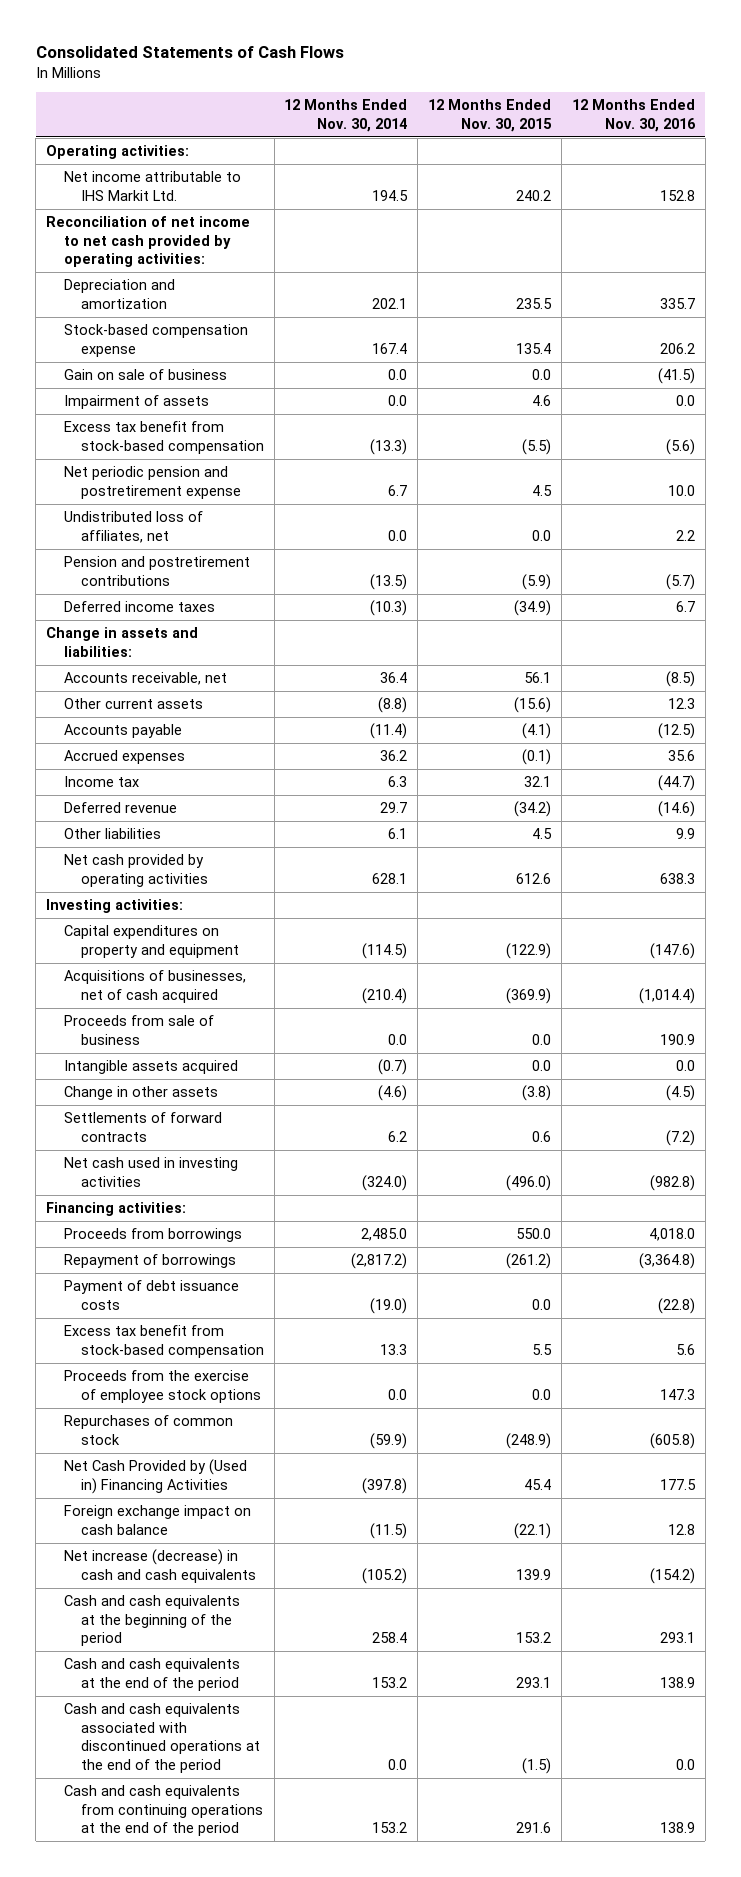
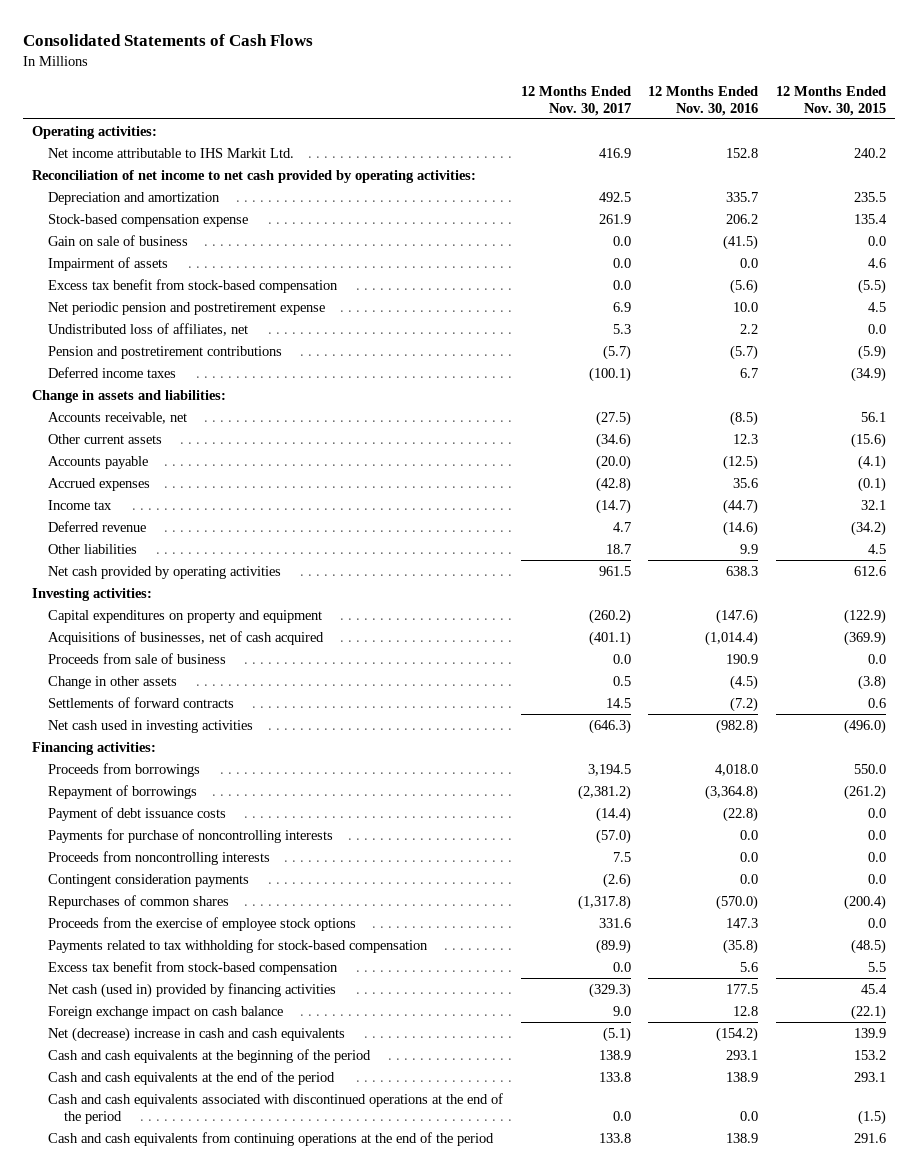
[284,99,408,132] 12 Months Ended Nov. 30, 2014 -> none
none -> [520,85,631,116] 12 Months Ended Nov. 30, 2017
[63,1060,238,1075] Intangible assets acquired -> none
none -> [47,828,333,843] Payments for purchase of noncontrolling interests
none -> [47,850,270,865] Proceeds from noncontrolling interests
none -> [47,873,249,887] Contingent consideration payments
none -> [47,894,229,909] Repurchases of common shares
[63,1415,233,1445] Repurchases of common stock -> none
none -> [47,938,428,953] Payments related to tax withholding for stock-based compensation
[63,1325,264,1358] Excess tax benefit from stock-based compensation -> [47,960,338,975] Excess tax benefit from stock-based compensation
[63,1459,247,1494] Net Cash Provided by (Used in) Financing Activities -> [47,982,336,998] Net cash (used in) provided by financing activities
[63,1549,256,1583] Net increase (decrease) in cash and cash equivalents -> [47,1026,345,1042] Net (decrease) increase in cash and cash equivalents

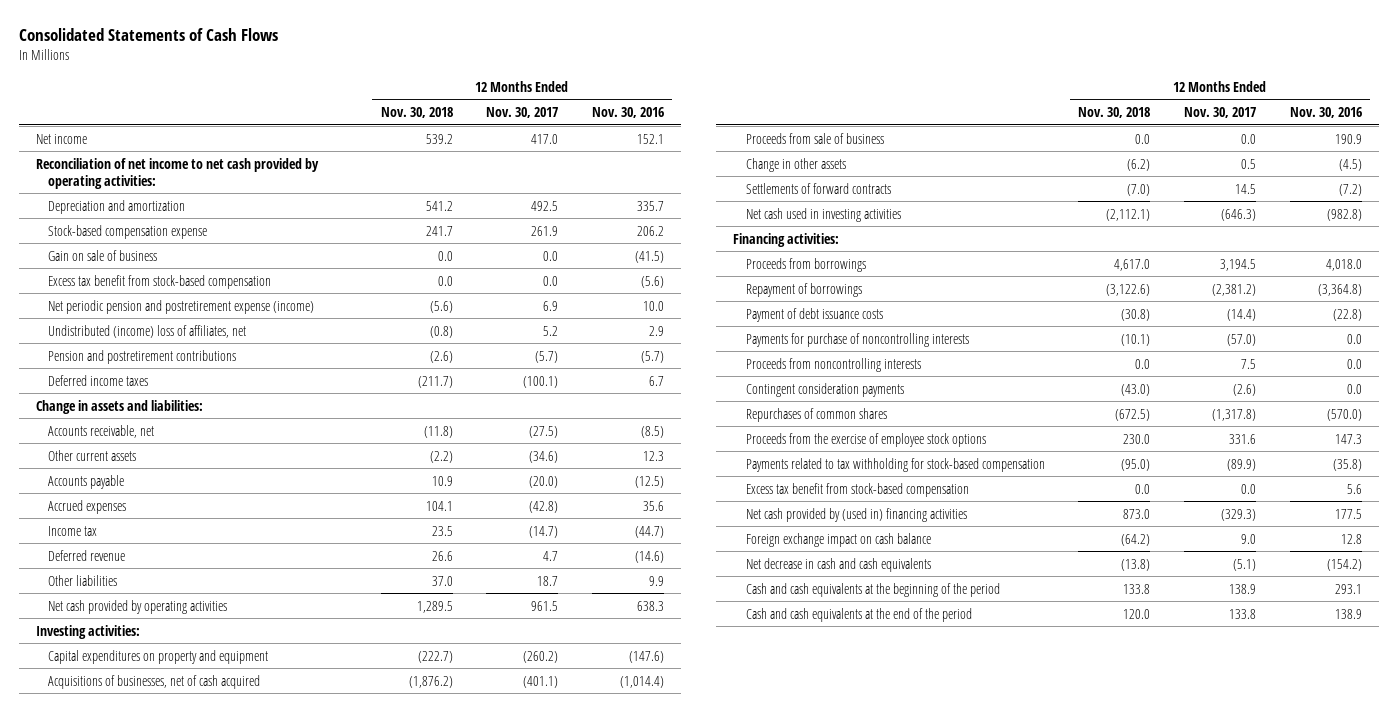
[776,85,887,116] 12 Months Ended Nov. 30, 2015 -> none
none -> [380,107,453,119] Nov. 30, 2018
[32,125,158,139] Operating activities: -> none
[47,147,294,158] Net income attributable to IHS Markit Ltd. -> none
none -> [35,133,87,144] Net income
[47,256,168,271] Impairment of assets -> none
[47,301,325,315] Net periodic pension and postretirement expense -> [47,299,314,314] Net periodic pension and postretirement expense (income)
[47,322,248,336] Undistributed loss of affiliates, net -> [47,324,246,338] Undistributed (income) loss of affiliates, net
[612,323,631,334] 5.3 -> [543,325,559,336] 5.2
[740,323,759,334] 2.2 -> [649,325,665,336] 2.9
[47,982,336,998] Net cash (used in) provided by financing activities -> [745,507,967,522] Net cash provided by (used in) financing activities
[47,1026,345,1042] Net (decrease) increase in cash and cash equivalents -> [745,557,931,572] Net decrease in cash and cash equivalents
[47,1092,503,1124] Cash and cash equivalents associated with discontinued operations at the end of the period -> none
[47,1131,494,1146] Cash and cash equivalents from continuing operations at the end of the period -> none

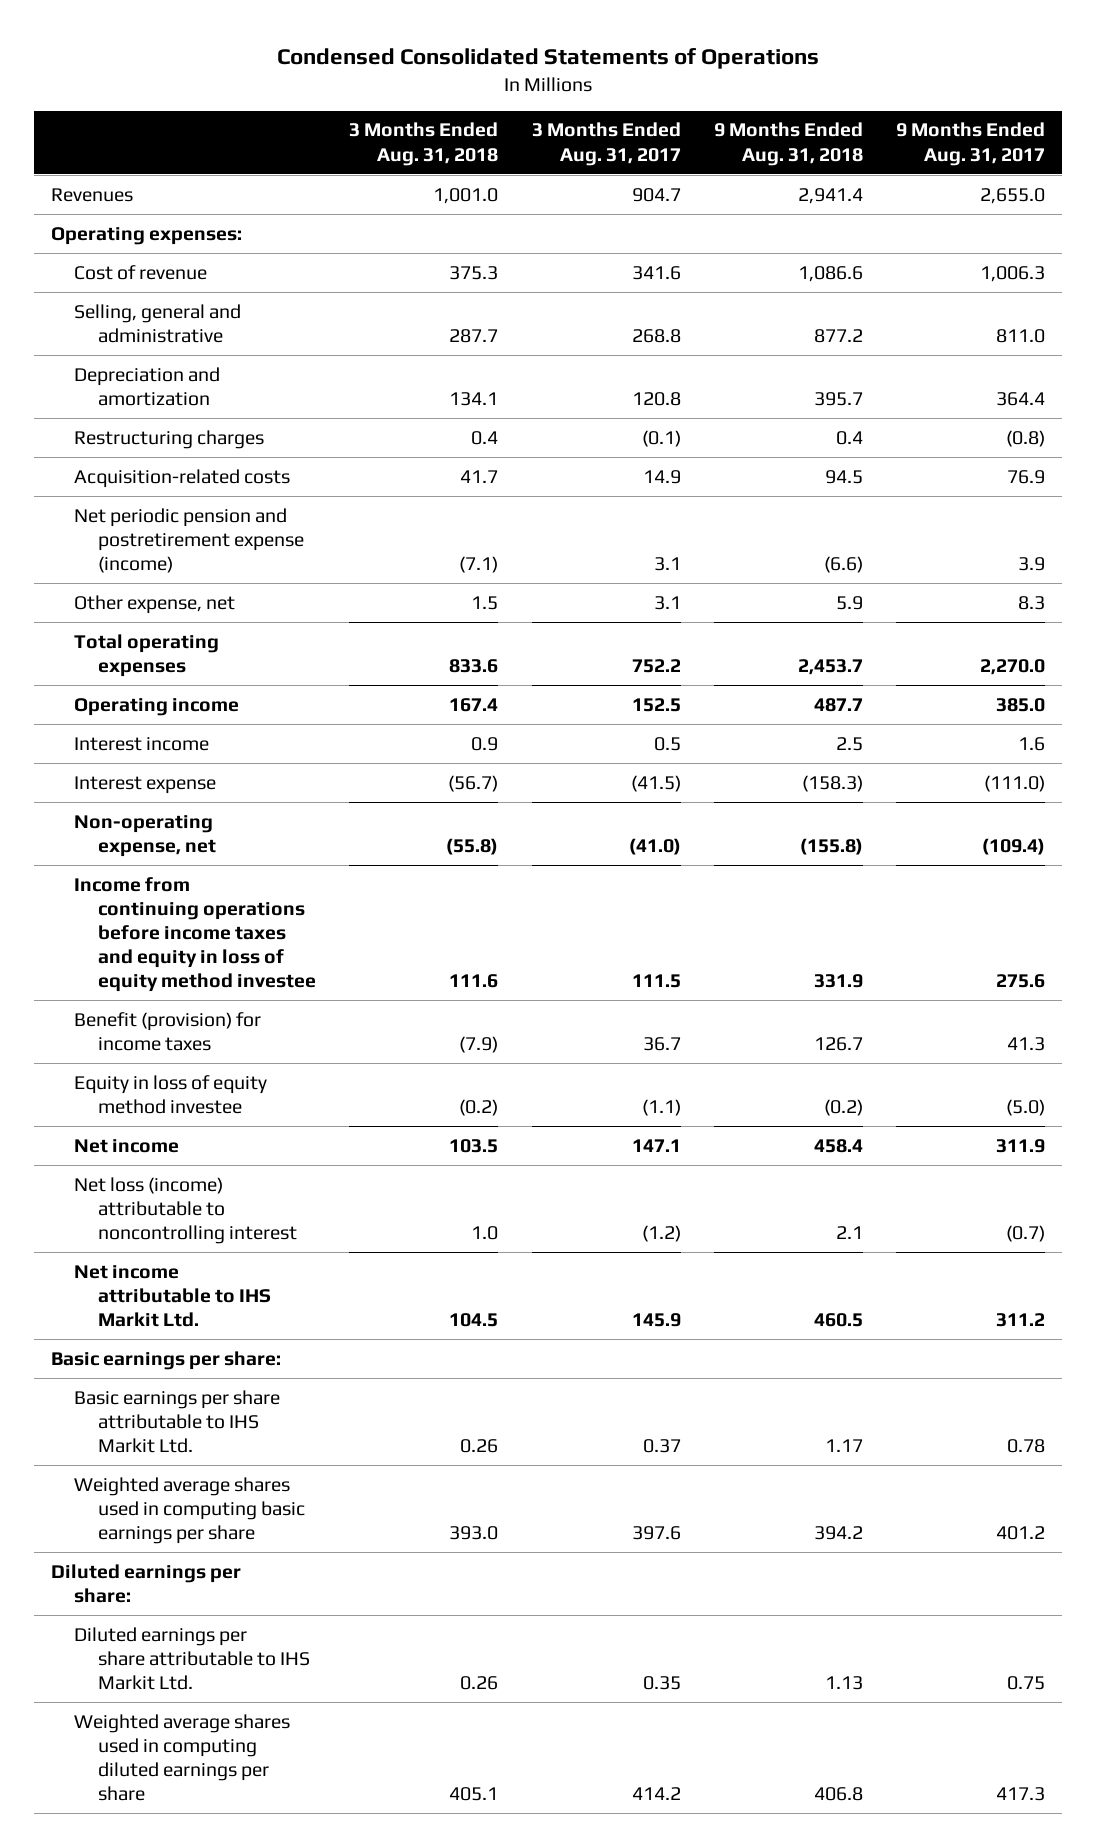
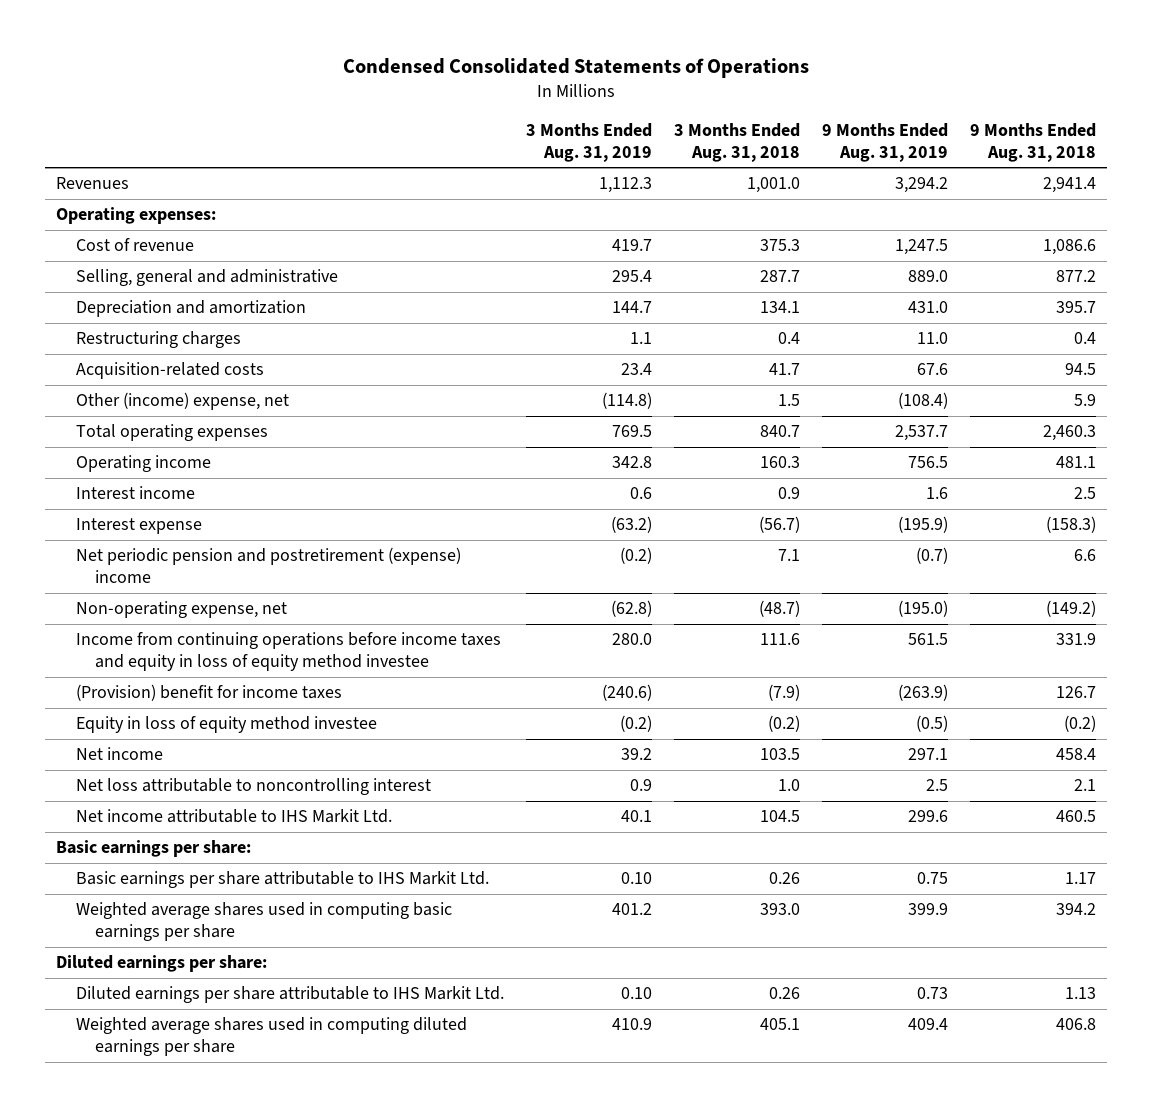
[531,122,681,166] 3 Months Ended Aug. 31, 2017 -> none
[896,122,1046,166] 9 Months Ended Aug. 31, 2017 -> none
none -> [525,122,652,162] 3 Months Ended Aug. 31, 2019
none -> [821,122,948,162] 9 Months Ended Aug. 31, 2019
[74,507,305,574] Net periodic pension and postretirement expense (income) -> none
[74,594,236,614] Other expense, net -> [75,392,289,411] Other (income) expense, net
[449,658,499,673] 833.6 -> [759,425,800,438] 840.7
[797,658,863,675] 2,453.7 -> [1043,425,1097,442] 2,460.3
[449,697,499,712] 167.4 -> [759,456,800,469] 160.3
[813,697,863,712] 487.7 -> [1056,456,1097,469] 481.1
none -> [75,547,461,584] Net periodic pension and postretirement (expense) income
[446,837,499,855] (55.8) -> [758,600,800,618] (48.7)
[799,837,863,855] (155.8) -> [1046,600,1097,618] (149.2)
[74,1011,262,1051] Benefit (provision) for income taxes -> [75,684,342,702] (Provision) benefit for income taxes
[74,1176,298,1245] Net loss (income) attributable to noncontrolling interest -> [75,778,431,796] Net loss attributable to noncontrolling interest

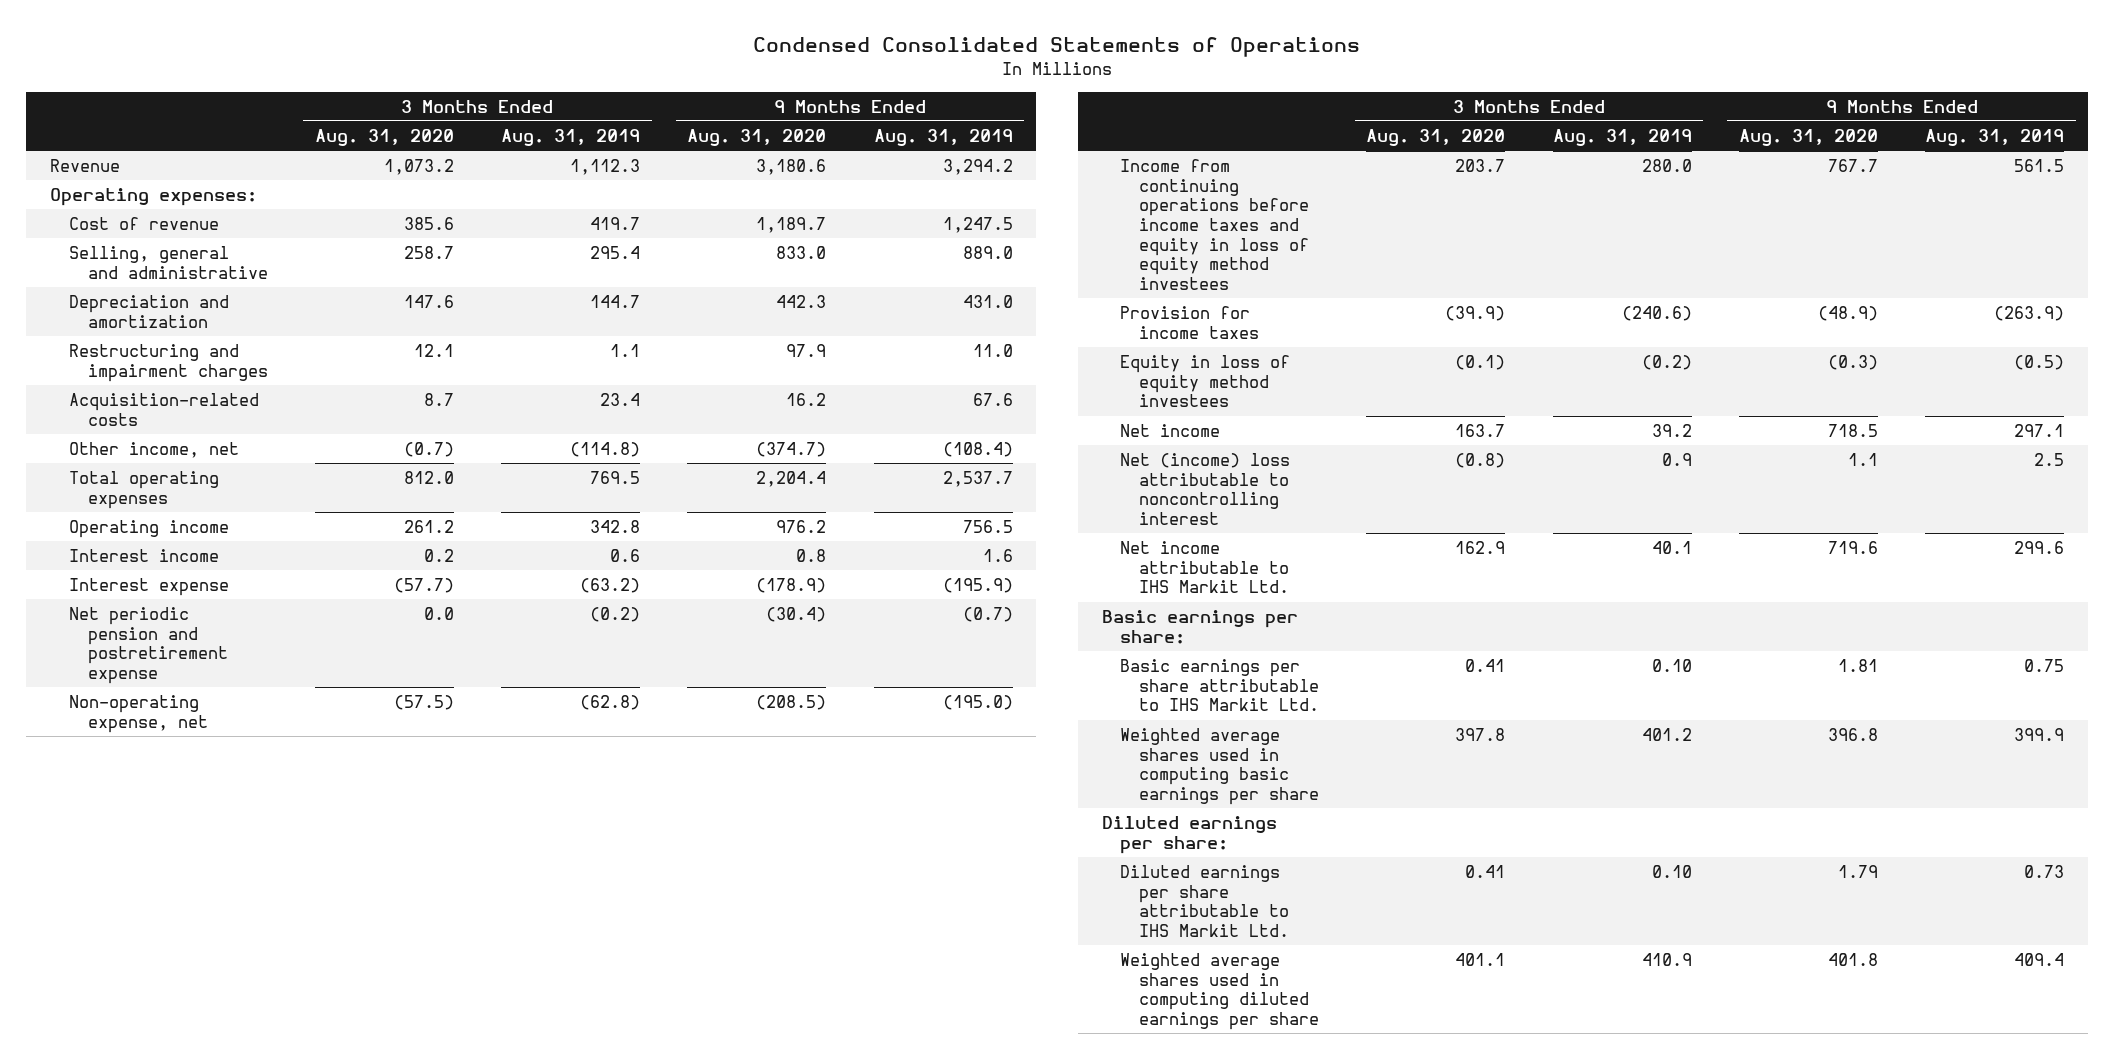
[673,122,800,162] 3 Months Ended Aug. 31, 2018 -> none
[970,122,1097,162] 9 Months Ended Aug. 31, 2018 -> none
none -> [314,128,454,146] Aug. 31, 2020
none -> [687,128,827,146] Aug. 31, 2020
[55,177,129,190] Revenues -> [49,159,120,173] Revenue
[75,331,241,349] Restructuring charges -> [68,344,268,382] Restructuring and impairment charges
[75,392,289,411] Other (income) expense, net -> [68,442,239,459] Other income, net
[75,547,461,584] Net periodic pension and postretirement (expense) income -> [68,607,228,684] Net periodic pension and postretirement expense
[75,632,501,672] Income from continuing operations before income taxes and equity in loss of equity method investee -> [1120,159,1310,290] Income from continuing operations before income taxes and equity in loss of equity method investees
[75,684,342,702] (Provision) benefit for income taxes -> [1120,306,1260,339] Provision for income taxes
[75,716,377,734] Equity in loss of equity method investee -> [1120,355,1291,408] Equity in loss of equity method investees
[75,778,431,796] Net loss attributable to noncontrolling interest -> [1120,453,1291,525] Net (income) loss attributable to noncontrolling interest

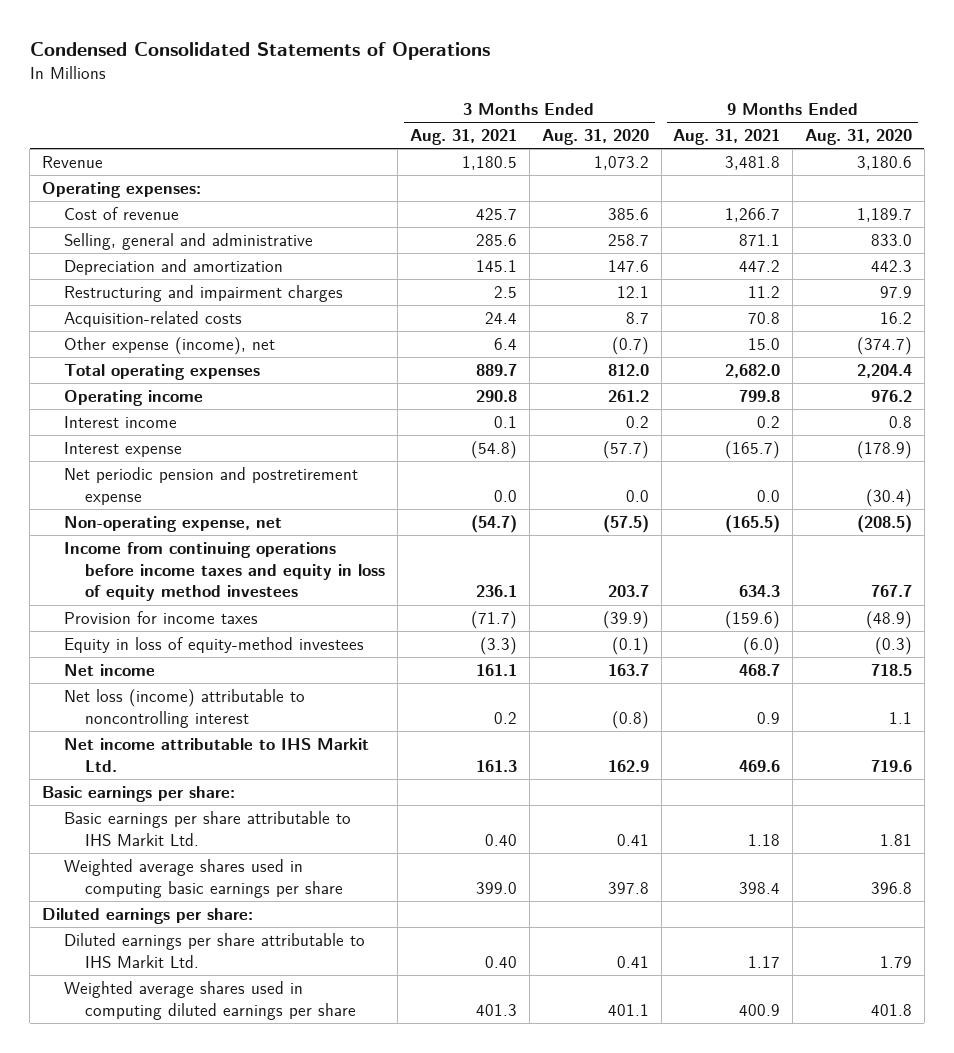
[501,128,641,146] Aug. 31, 2019 -> none
[873,128,1013,146] Aug. 31, 2019 -> none
none -> [410,129,518,146] Aug. 31, 2021
none -> [673,129,781,146] Aug. 31, 2021
[68,442,239,459] Other income, net -> [63,336,275,355] Other expense (income), net
[1120,355,1291,408] Equity in loss of equity method investees -> [63,636,364,653] Equity in loss of equity-method investees
[1120,453,1291,525] Net (income) loss attributable to noncontrolling interest -> [63,688,305,728] Net loss (income) attributable to noncontrolling interest

